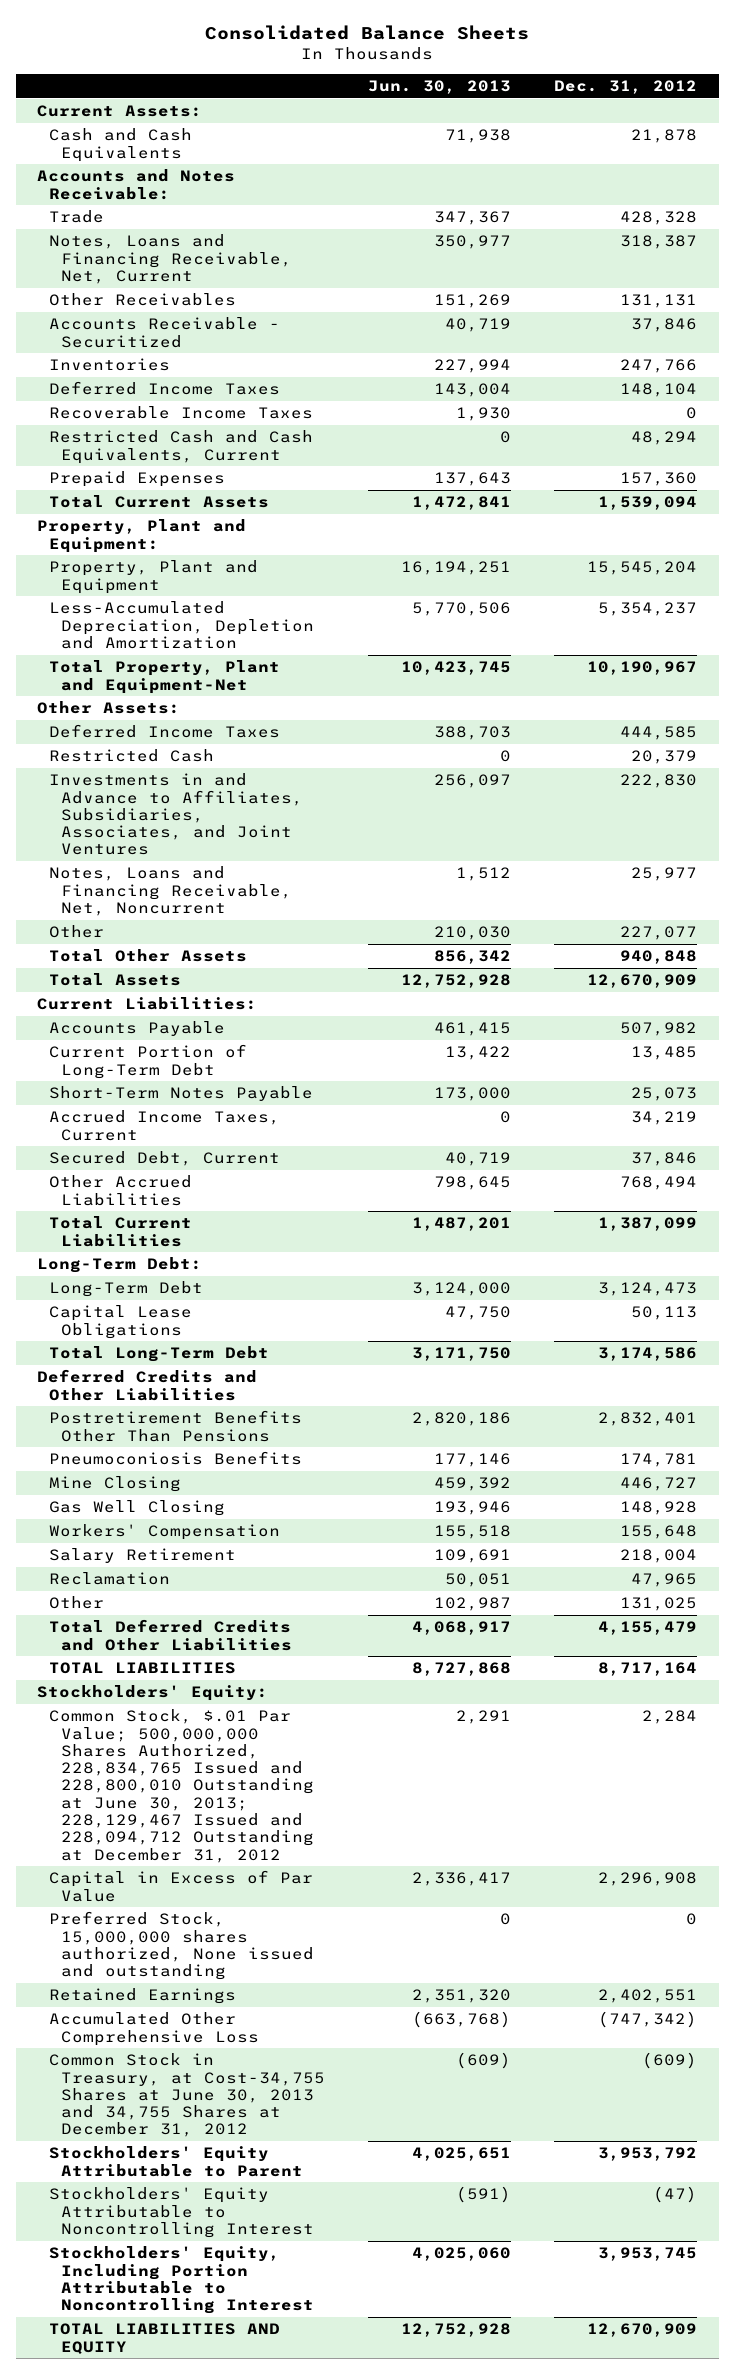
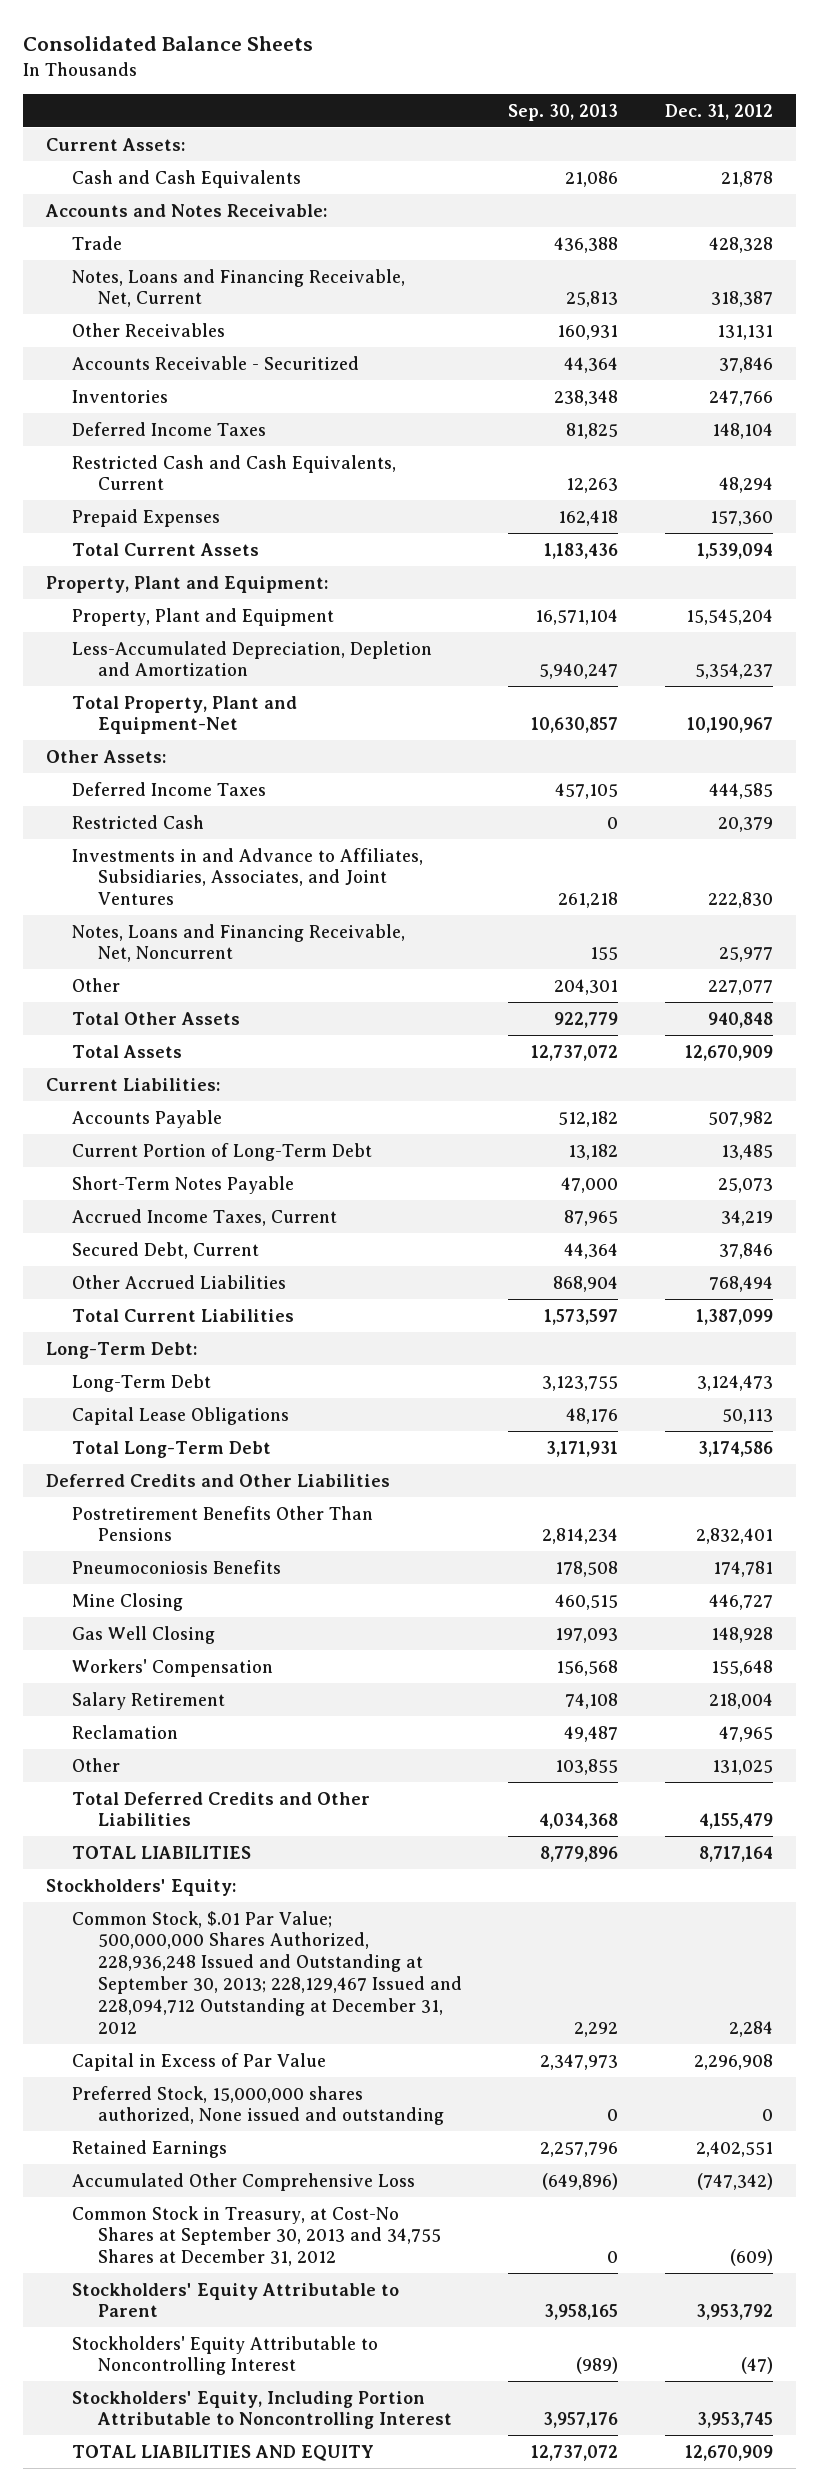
[368,80,512,95] Jun. 30, 2013 -> none
none -> [508,103,619,121] Sep. 30, 2013
[48,406,313,420] Recoverable Income Taxes -> none
[48,1709,314,1863] Common Stock, $.01 Par Value; 500,000,000 Shares Authorized, 228,834,765 Issued and 228,800,010 Outstanding at June 30, 2013; 228,129,467 Issued and 228,094,712 Outstanding at December 31, 2012 -> [72,1910,463,2034] Common Stock, $.01 Par Value; 500,000,000 Shares Authorized, 228,936,248 Issued and Outstanding at September 30, 2013; 228,129,467 Issued and 228,094,712 Outstanding at December 31, 2012
[48,2053,325,2138] Common Stock in Treasury, at Cost-34,755 Shares at June 30, 2013 and 34,755 Shares at December 31, 2012 -> [72,2205,442,2267] Common Stock in Treasury, at Cost-No Shares at September 30, 2013 and 34,755 Shares at December 31, 2012

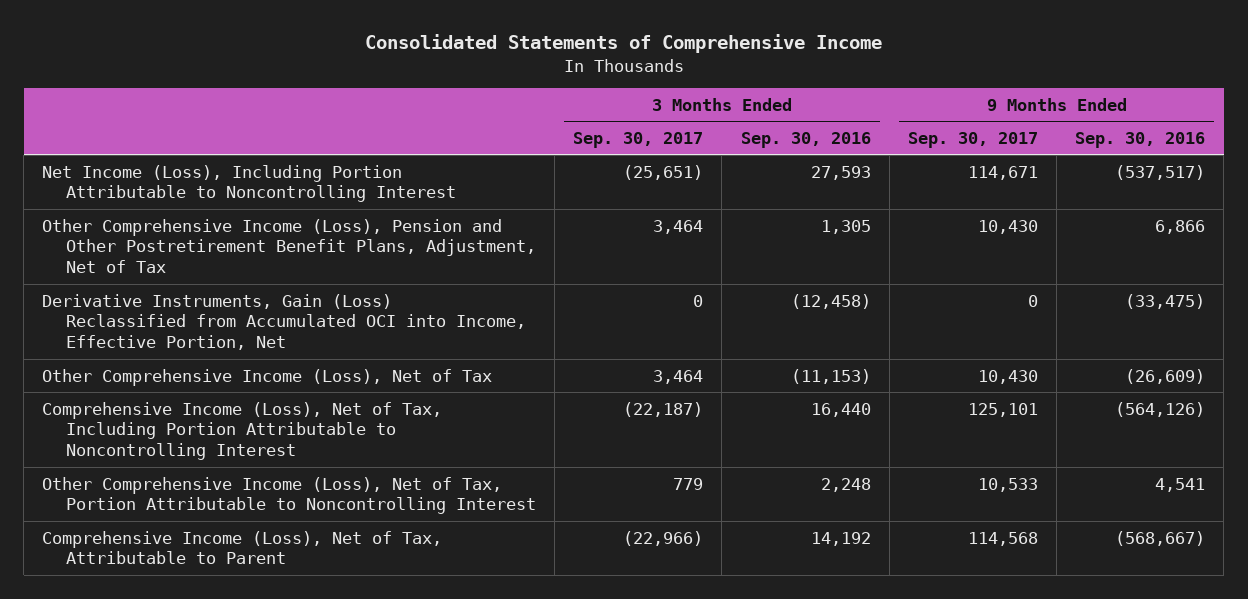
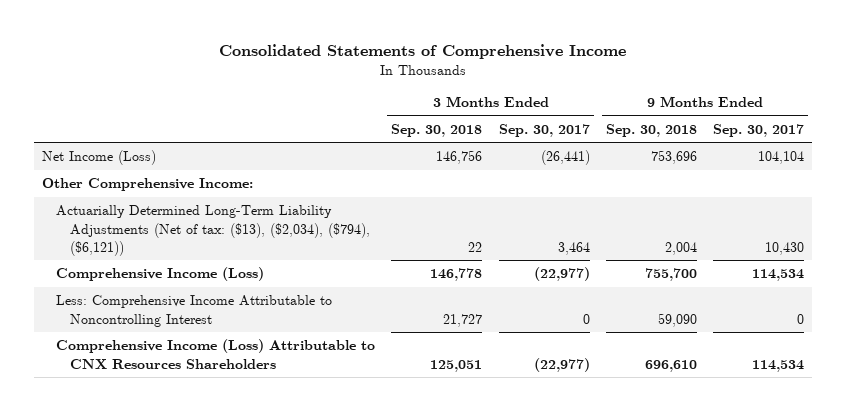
[740,131,871,148] Sep. 30, 2016 -> none
[1075,131,1206,148] Sep. 30, 2016 -> none
none -> [391,123,483,137] Sep. 30, 2018
none -> [605,123,697,137] Sep. 30, 2018
[42,293,526,351] Derivative Instruments, Gain (Loss) Reclassified from Accumulated OCI into Income, Effective Portion, Net -> none
[42,368,493,386] Other Comprehensive Income (Loss), Net of Tax -> none
[42,164,456,203] Net Income (Loss), Including Portion Attributable to Noncontrolling Interest -> [42,150,157,166] Net Income (Loss)
[623,164,704,180] (25,651) -> [540,150,590,166] (26,441)
[967,165,1038,180] 114,671 -> [758,151,805,165] 104,104
none -> [42,178,254,192] Other Comprehensive Income:
[42,218,536,274] Other Comprehensive Income (Loss), Pension and Other Postretirement Benefit Plans, Adjustment, Net of Tax -> [56,205,371,256] Actuarially Determined Long-Term Liability Adjustments (Net of tax: ($13), ($2,034), ($794), ($6,121))
[42,401,443,461] Comprehensive Income (Loss), Net of Tax, Including Portion Attributable to Noncontrolling Interest -> [56,267,265,282] Comprehensive Income (Loss)
[623,401,704,417] (22,187) -> [533,267,590,282] (22,977)
[967,402,1038,417] 125,101 -> [752,269,805,282] 114,534
[42,476,536,515] Other Comprehensive Income (Loss), Net of Tax, Portion Attributable to Noncontrolling Interest -> [56,295,333,327] Less: Comprehensive Income Attributable to Noncontrolling Interest
[673,477,704,490] 779 -> [582,313,590,324] 0
[977,477,1038,492] 10,533 -> [797,313,805,324] 0
[42,530,443,565] Comprehensive Income (Loss), Net of Tax, Attributable to Parent -> [56,339,376,369] Comprehensive Income (Loss) Attributable to CNX Resources Shareholders
[623,530,704,546] (22,966) -> [533,357,590,372] (22,977)
[967,531,1038,546] 114,568 -> [752,359,805,372] 114,534

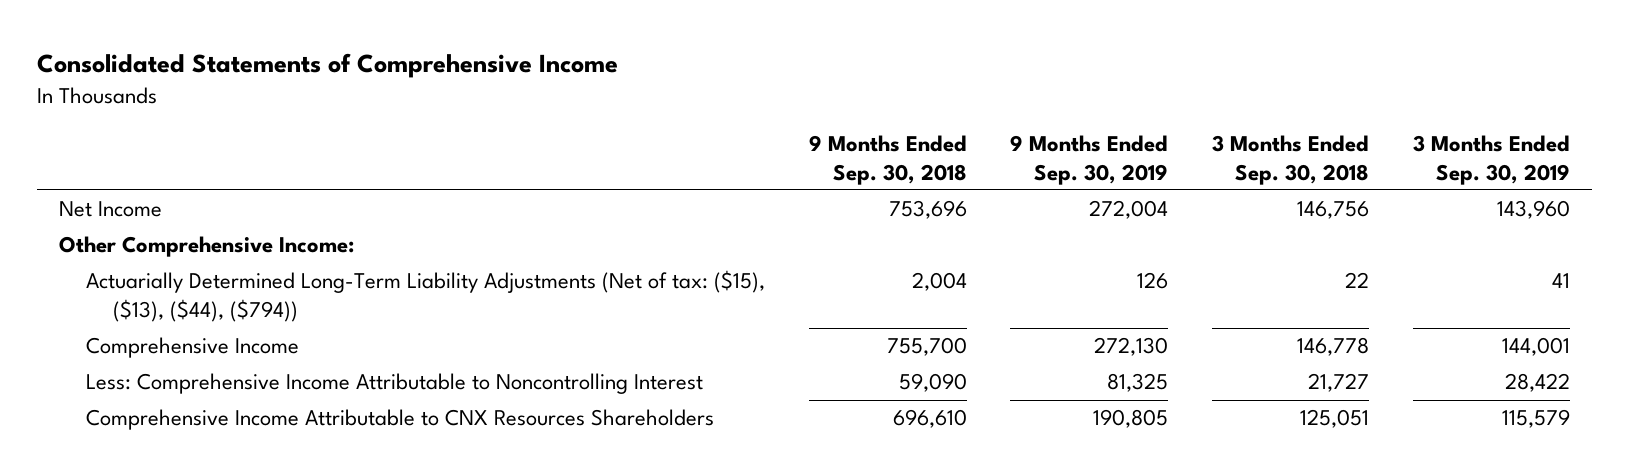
[498,123,590,137] Sep. 30, 2017 -> none
[713,123,805,137] Sep. 30, 2017 -> none
none -> [1010,134,1169,185] 9 Months Ended Sep. 30, 2019
none -> [1412,134,1570,185] 3 Months Ended Sep. 30, 2019
[42,150,157,166] Net Income (Loss) -> [58,201,162,218] Net Income
[56,205,371,256] Actuarially Determined Long-Term Liability Adjustments (Net of tax: ($13), ($2,034), ($794), ($6,121)) -> [85,270,765,323] Actuarially Determined Long-Term Liability Adjustments (Net of tax: ($15), ($13), ($44), ($794))
[56,267,265,282] Comprehensive Income (Loss) -> [85,337,299,359] Comprehensive Income
[56,339,376,369] Comprehensive Income (Loss) Attributable to CNX Resources Shareholders -> [85,409,714,431] Comprehensive Income Attributable to CNX Resources Shareholders

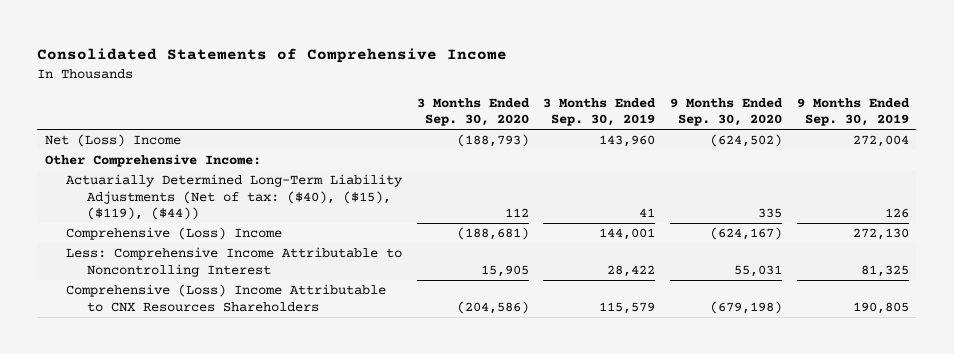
[808,134,967,185] 9 Months Ended Sep. 30, 2018 -> none
[1212,134,1370,185] 3 Months Ended Sep. 30, 2018 -> none
none -> [416,97,530,127] 3 Months Ended Sep. 30, 2020
none -> [670,97,784,127] 9 Months Ended Sep. 30, 2020
[58,201,162,218] Net Income -> [44,134,181,148] Net (Loss) Income
[85,270,765,323] Actuarially Determined Long-Term Liability Adjustments (Net of tax: ($15), ($13), ($44), ($794)) -> [65,174,403,221] Actuarially Determined Long-Term Liability Adjustments (Net of tax: ($40), ($15), ($119), ($44))
[85,337,299,359] Comprehensive Income -> [65,227,282,241] Comprehensive (Loss) Income
[85,409,714,431] Comprehensive Income Attributable to CNX Resources Shareholders -> [65,284,386,312] Comprehensive (Loss) Income Attributable to CNX Resources Shareholders

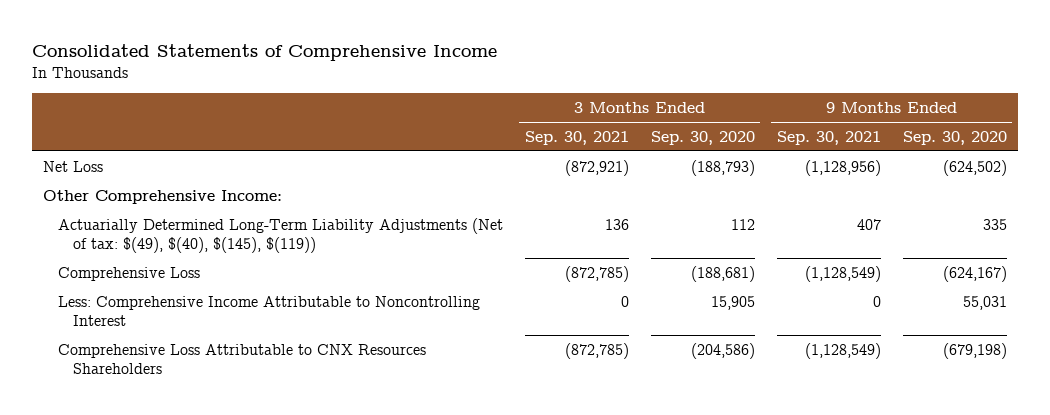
[543,97,657,127] 3 Months Ended Sep. 30, 2019 -> none
[796,97,910,127] 9 Months Ended Sep. 30, 2019 -> none
none -> [524,130,629,145] Sep. 30, 2021
none -> [776,130,881,145] Sep. 30, 2021
[44,134,181,148] Net (Loss) Income -> [43,160,104,172] Net Loss
[65,174,403,221] Actuarially Determined Long-Term Liability Adjustments (Net of tax: ($40), ($15), ($119), ($44)) -> [58,217,504,254] Actuarially Determined Long-Term Liability Adjustments (Net of tax: $(49), $(40), $(145), $(119))
[65,227,282,241] Comprehensive (Loss) Income -> [58,266,201,281] Comprehensive Loss
[65,284,386,312] Comprehensive (Loss) Income Attributable to CNX Resources Shareholders -> [58,343,427,375] Comprehensive Loss Attributable to CNX Resources Shareholders

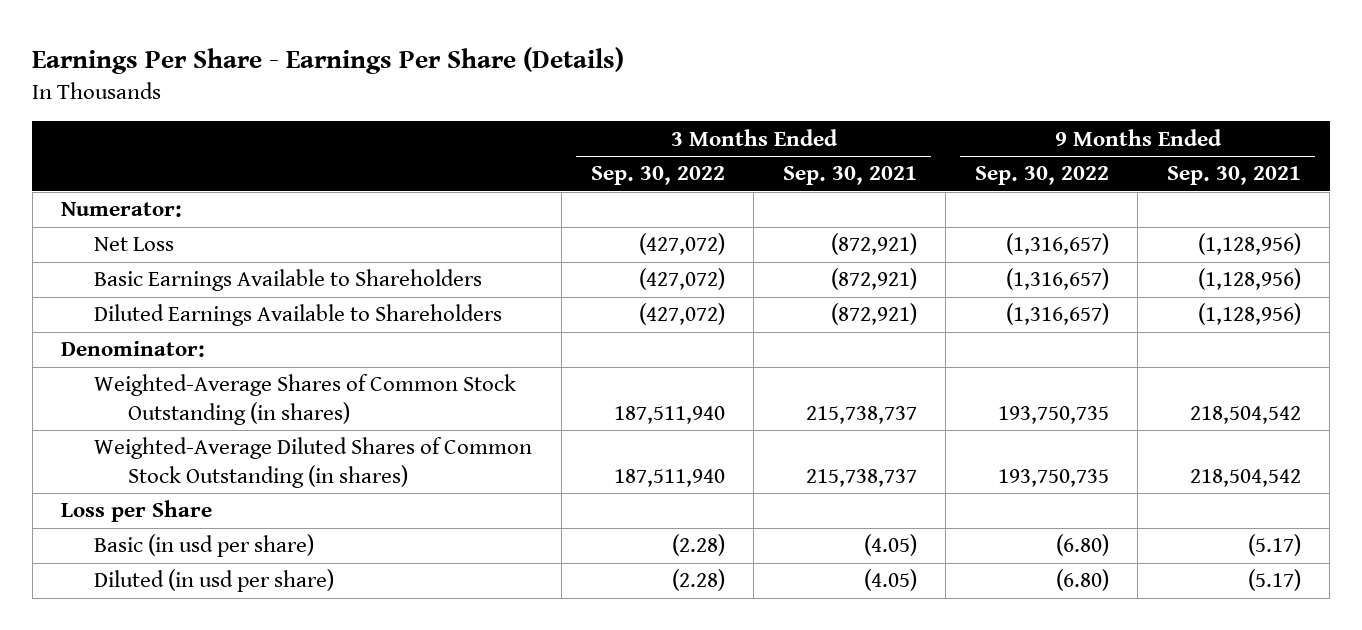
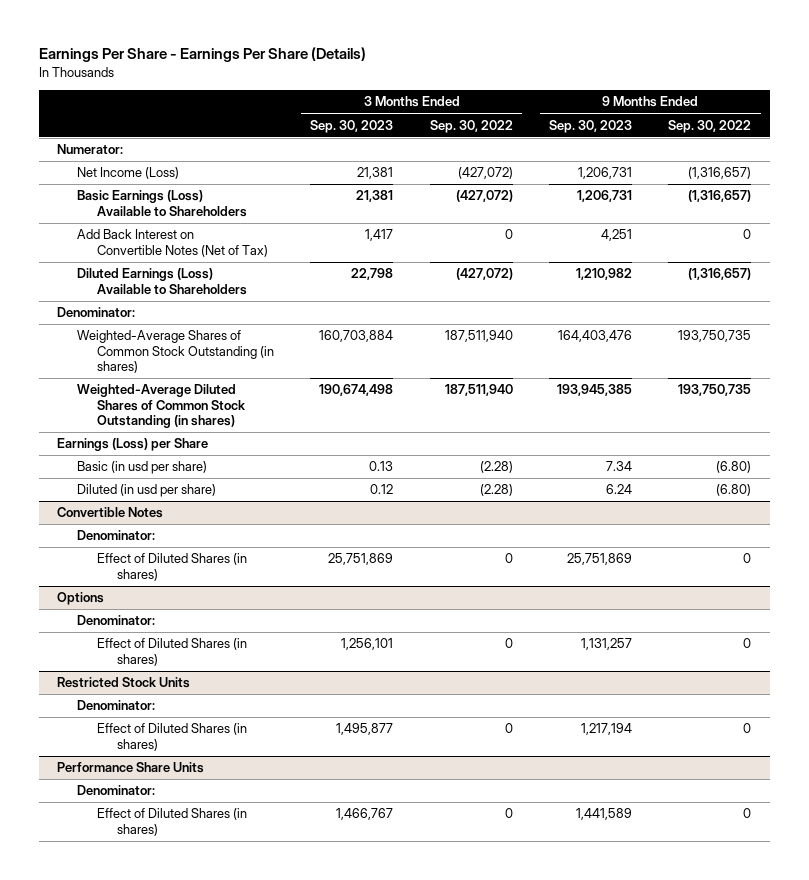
[782,166,917,186] Sep. 30, 2021 -> none
[1166,166,1301,186] Sep. 30, 2021 -> none
none -> [310,119,394,133] Sep. 30, 2023
none -> [549,119,633,133] Sep. 30, 2023
[94,237,175,252] Net Loss -> [77,167,180,180] Net Income (Loss)
[94,269,483,292] Basic Earnings Available to Shareholders -> [77,190,248,217] Basic Earnings (Loss) Available to Shareholders
none -> [77,229,269,257] Add Back Interest on Convertible Notes (Net of Tax)
[94,304,503,327] Diluted Earnings Available to Shareholders -> [77,268,248,295] Diluted Earnings (Loss) Available to Shareholders
[61,500,213,523] Loss per Share -> [57,438,209,452] Earnings (Loss) per Share
none -> [57,507,164,519] Convertible Notes
none -> [77,530,156,541] Denominator:
none -> [97,553,248,581] Effect of Diluted Shares (in shares)
none -> [57,592,105,606] Options
none -> [77,615,156,626] Denominator:
none -> [97,638,248,666] Effect of Diluted Shares (in shares)
none -> [57,677,191,689] Restricted Stock Units
none -> [77,700,156,711] Denominator:
none -> [97,723,248,751] Effect of Diluted Shares (in shares)
none -> [57,762,205,774] Performance Share Units
none -> [77,785,156,796] Denominator:
none -> [97,808,248,836] Effect of Diluted Shares (in shares)

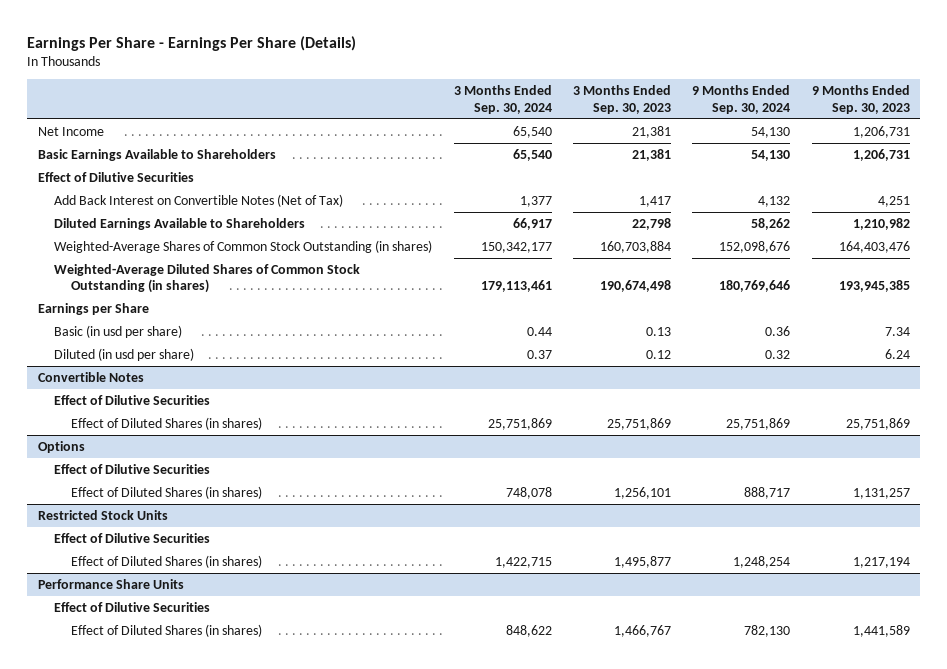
[429,119,513,133] Sep. 30, 2022 -> none
[668,119,752,133] Sep. 30, 2022 -> none
none -> [453,85,552,114] 3 Months Ended Sep. 30, 2024
none -> [692,85,791,114] 9 Months Ended Sep. 30, 2024
[57,144,124,155] Numerator: -> none
[77,167,180,180] Net Income (Loss) -> [37,126,104,136] Net Income
[77,190,248,217] Basic Earnings (Loss) Available to Shareholders -> [37,148,276,161] Basic Earnings Available to Shareholders
none -> [37,171,194,182] Effect of Dilutive Securities
[57,307,136,318] Denominator: -> none
[77,268,248,295] Diluted Earnings (Loss) Available to Shareholders -> [54,217,306,230] Diluted Earnings Available to Shareholders
[57,438,209,452] Earnings (Loss) per Share -> [37,302,149,315] Earnings per Share
[77,530,156,541] Denominator: -> none
none -> [54,394,211,405] Effect of Dilutive Securities
[77,615,156,626] Denominator: -> none
none -> [54,463,211,474] Effect of Dilutive Securities
[77,700,156,711] Denominator: -> none
none -> [54,532,211,543] Effect of Dilutive Securities
[77,785,156,796] Denominator: -> none
none -> [54,601,211,612] Effect of Dilutive Securities

